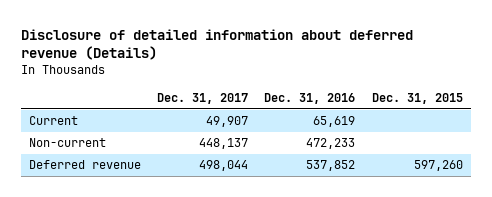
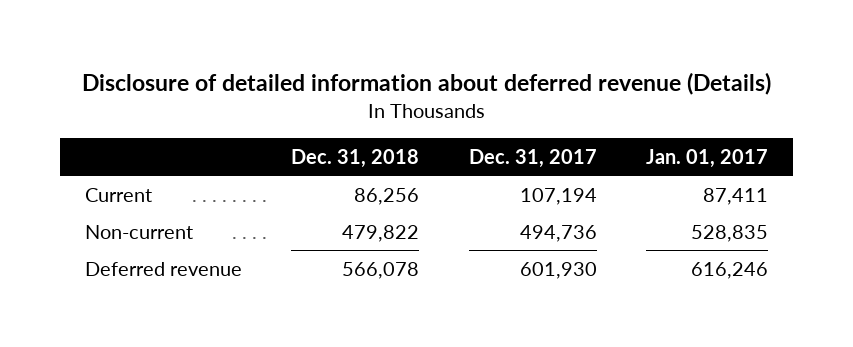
[264,92,356,104] Dec. 31, 2016 -> none
[371,92,463,104] Dec. 31, 2015 -> none
none -> [291,149,420,169] Dec. 31, 2018
none -> [646,149,769,169] Jan. 01, 2017
[206,116,249,128] 49,907 -> [519,187,597,205] 107,194
[199,138,249,150] 448,137 -> [519,224,597,242] 494,736
[199,160,249,172] 498,044 -> [519,261,597,279] 601,930

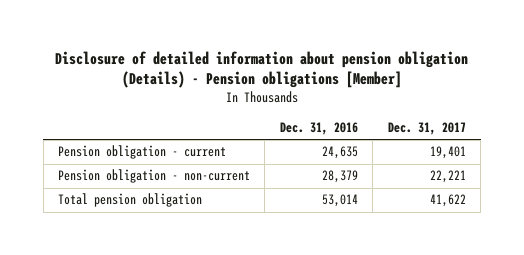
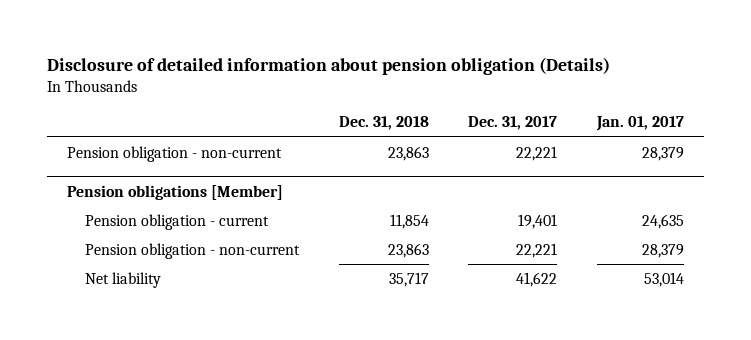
[54,50,468,89] Disclosure of detailed information about pension obligation (Details) - Pension obligations [Member] -> [47,57,611,76] Disclosure of detailed information about pension obligation (Details)
[279,122,358,136] Dec. 31, 2016 -> none
none -> [338,116,429,131] Dec. 31, 2018
none -> [596,116,685,132] Jan. 01, 2017
none -> [67,145,283,162] Pension obligation - non-current
none -> [67,184,284,200] Pension obligations [Member]
[58,193,203,208] Total pension obligation -> [84,271,161,288] Net liability

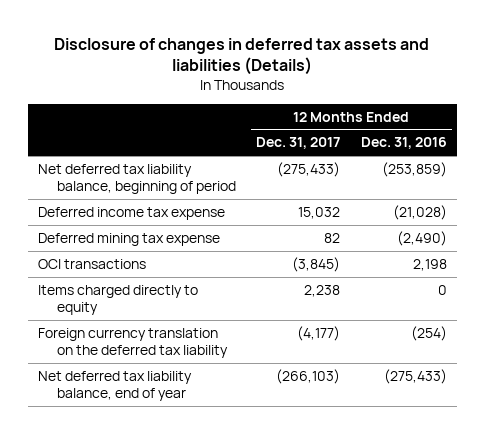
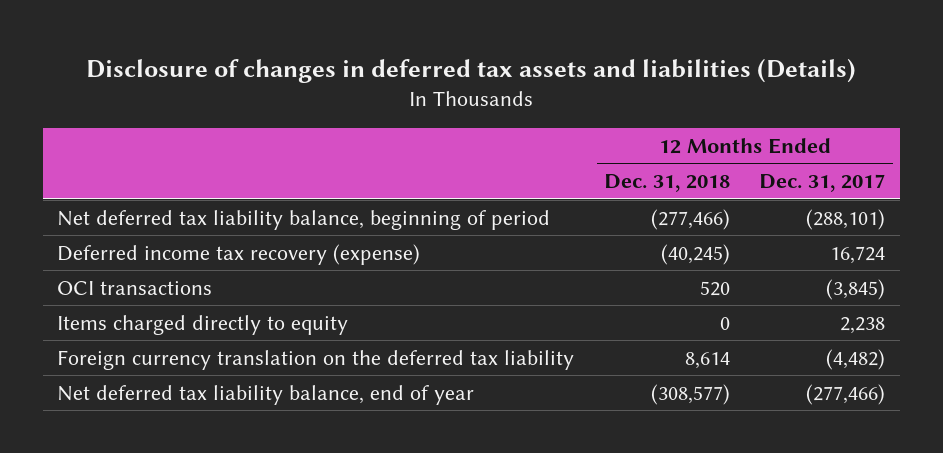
[360,137,447,150] Dec. 31, 2016 -> none
none -> [603,174,730,193] Dec. 31, 2018
[38,232,221,246] Deferred mining tax expense -> none
[277,161,341,177] (275,433) -> [806,208,886,230] (288,101)
[38,206,226,220] Deferred income tax expense -> [57,243,421,265] Deferred income tax recovery (expense)
[298,206,341,219] 15,032 -> [830,245,886,264] 16,724
[297,325,341,341] (4,177) -> [826,348,886,370] (4,482)
[276,368,341,384] (266,103) -> [806,383,886,405] (277,466)

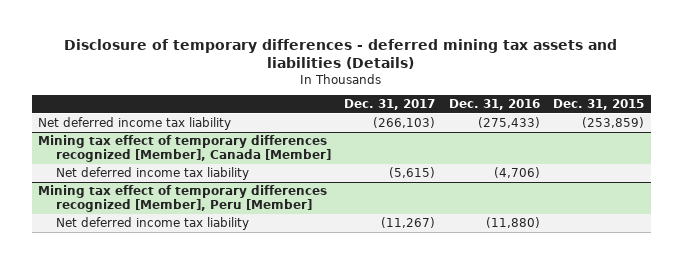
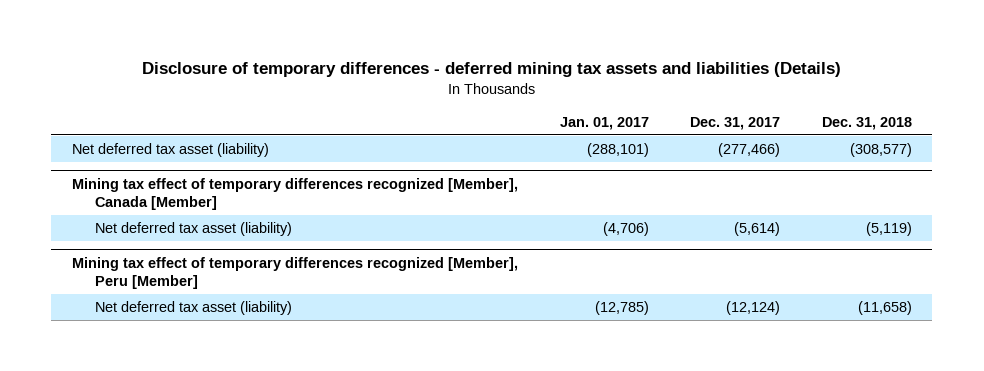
[448,99,540,111] Dec. 31, 2016 -> none
[553,99,645,111] Dec. 31, 2015 -> none
none -> [559,117,649,131] Jan. 01, 2017
none -> [821,117,912,131] Dec. 31, 2018
[38,117,232,131] Net deferred income tax liability -> [72,143,270,158] Net deferred tax asset (liability)
[373,117,436,129] (266,103) -> [718,143,781,158] (277,466)
[55,167,249,181] Net deferred income tax liability -> [95,222,293,237] Net deferred tax asset (liability)
[389,167,436,179] (5,615) -> [734,222,781,237] (5,614)
[55,217,249,231] Net deferred income tax liability -> [95,301,293,316] Net deferred tax asset (liability)
[381,217,436,229] (11,267) -> [726,301,781,316] (12,124)

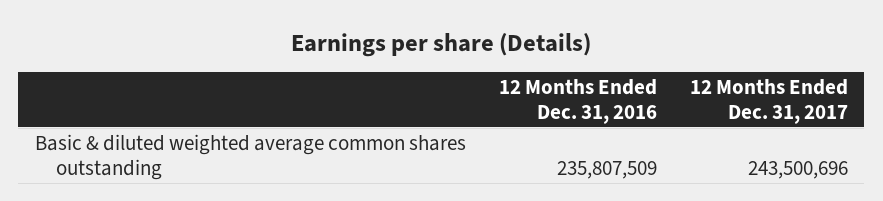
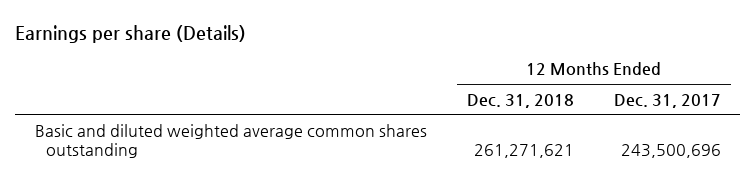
[498,78,657,124] 12 Months Ended Dec. 31, 2016 -> none
none -> [466,93,574,108] Dec. 31, 2018
[34,134,466,180] Basic & diluted weighted average common shares outstanding -> [34,123,427,159] Basic and diluted weighted average common shares outstanding

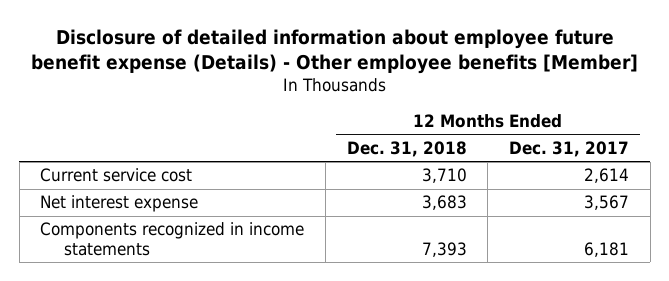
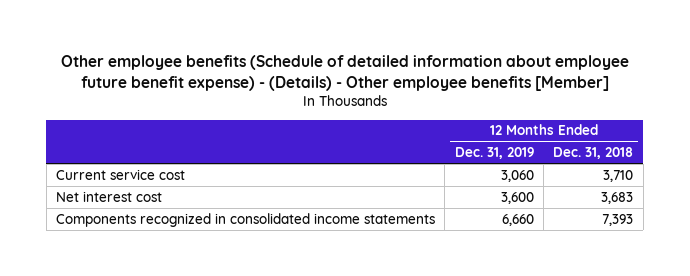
[30,29,638,75] Disclosure of detailed information about employee future benefit expense (Details) - Other employee benefits [Member] -> [60,55,629,92] Other employee benefits (Schedule of detailed information about employee future benefit expense) - (Details) - Other employee benefits [Member]
[509,140,630,157] Dec. 31, 2017 -> none
none -> [454,146,534,159] Dec. 31, 2019
[40,195,199,213] Net interest expense -> [56,190,163,202] Net interest cost
[40,222,305,256] Components recognized in income statements -> [56,212,436,227] Components recognized in consolidated income statements

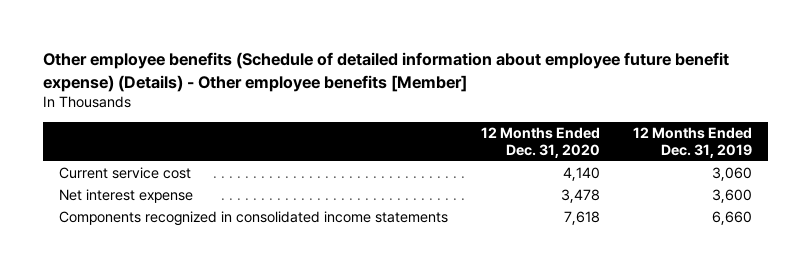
[60,55,629,92] Other employee benefits (Schedule of detailed information about employee future benefit expense) - (Details) - Other employee benefits [Member] -> [42,52,729,92] Other employee benefits (Schedule of detailed information about employee future benefit expense) (Details) - Other employee benefits [Member]
[553,146,634,159] Dec. 31, 2018 -> none
none -> [481,126,601,159] 12 Months Ended Dec. 31, 2020
[56,190,163,202] Net interest cost -> [59,188,194,203] Net interest expense

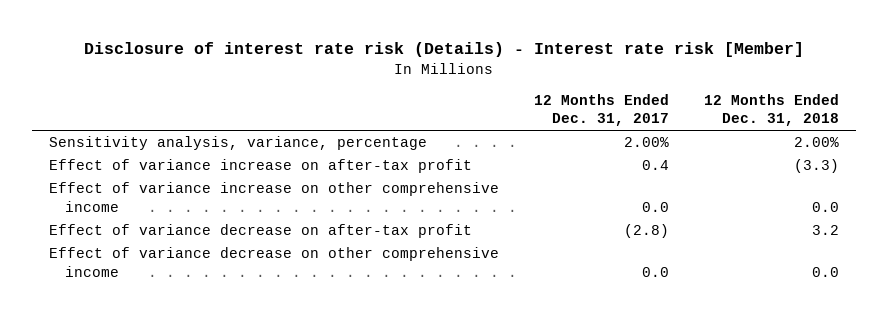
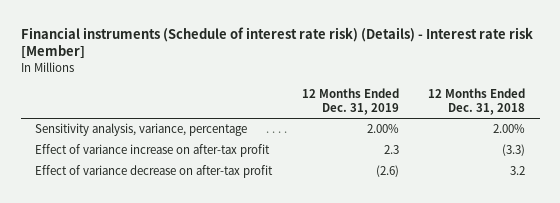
[83,42,804,58] Disclosure of interest rate risk (Details) - Interest rate risk [Member] -> [20,26,533,60] Financial instruments (Schedule of interest rate risk) (Details) - Interest rate risk [Member]
[533,93,669,127] 12 Months Ended Dec. 31, 2017 -> none
none -> [301,87,399,116] 12 Months Ended Dec. 31, 2019
[49,182,500,212] Effect of variance increase on other comprehensive income -> none
[49,247,500,277] Effect of variance decrease on other comprehensive income -> none

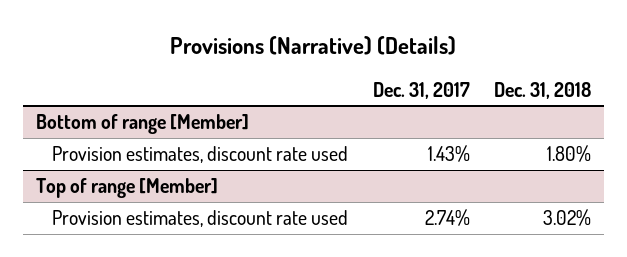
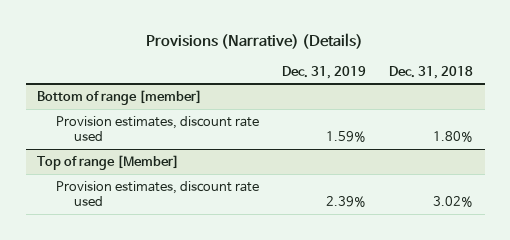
[372,81,470,99] Dec. 31, 2017 -> none
none -> [281,65,366,79] Dec. 31, 2019
[35,113,249,134] Bottom of range [Member] -> [37,90,203,106] Bottom of range [member]

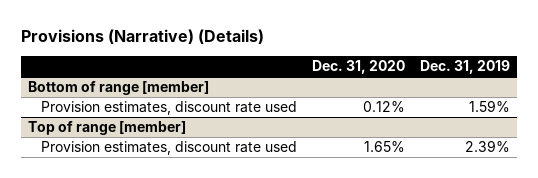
[388,65,473,79] Dec. 31, 2018 -> none
none -> [311,60,405,75] Dec. 31, 2020
[37,155,180,171] Top of range [Member] -> [27,121,186,136] Top of range [member]

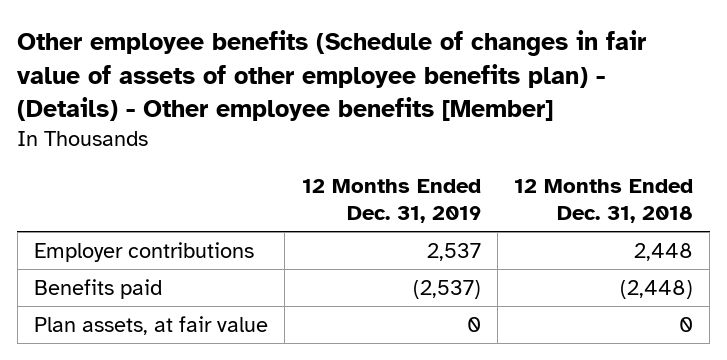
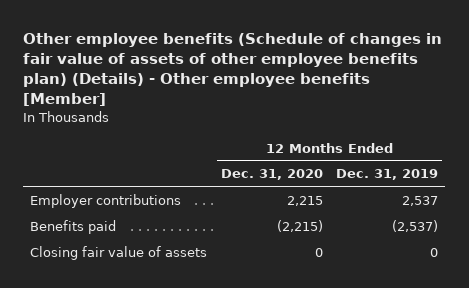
[17,30,647,121] Other employee benefits (Schedule of changes in fair value of assets of other employee benefits plan) - (Details) - Other employee benefits [Member] -> [23,32,443,107] Other employee benefits (Schedule of changes in fair value of assets of other employee benefits plan) (Details) - Other employee benefits [Member]
[514,178,694,223] 12 Months Ended Dec. 31, 2018 -> none
none -> [220,169,323,181] Dec. 31, 2020
[34,315,269,335] Plan assets, at fair value -> [30,245,208,260] Closing fair value of assets

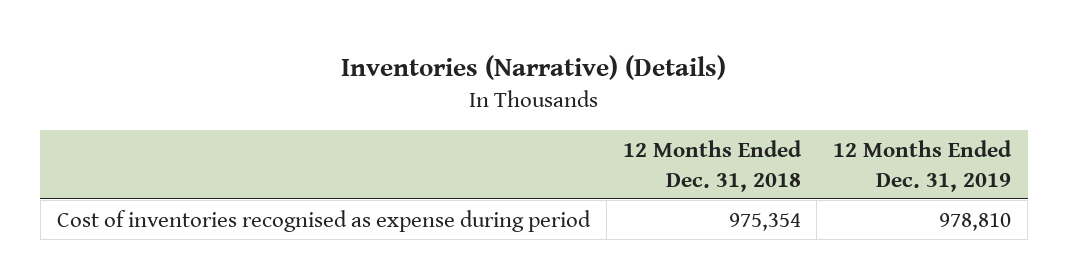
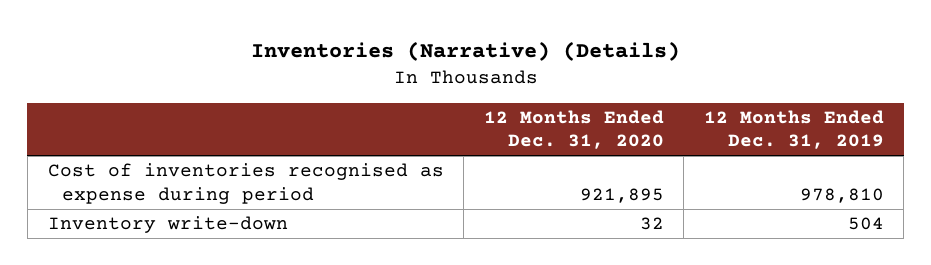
[622,139,802,192] 12 Months Ended Dec. 31, 2018 -> none
none -> [483,109,664,150] 12 Months Ended Dec. 31, 2020
none -> [47,216,288,234] Inventory write-down

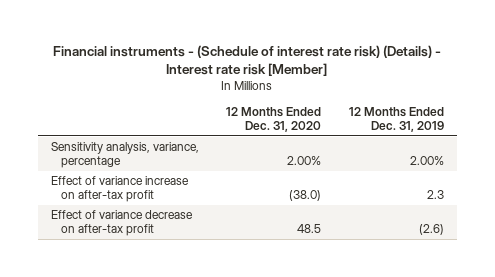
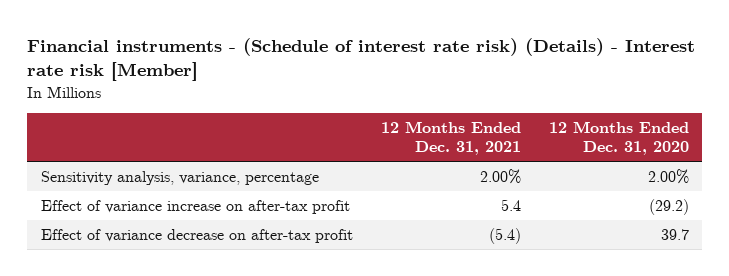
[348,106,444,133] 12 Months Ended Dec. 31, 2019 -> none
none -> [380,121,521,156] 12 Months Ended Dec. 31, 2021
[289,190,322,202] (38.0) -> [648,199,689,216] (29.2)
[297,224,322,234] 48.5 -> [660,229,689,241] 39.7

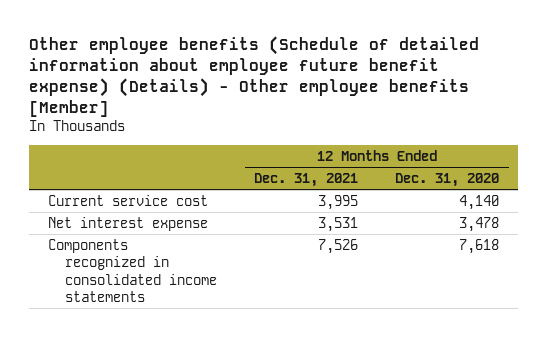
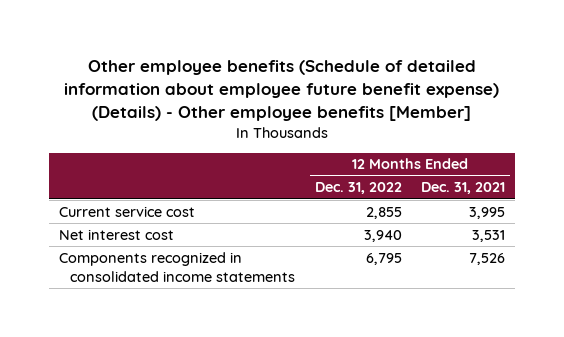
[395,173,500,188] Dec. 31, 2020 -> none
none -> [314,182,402,195] Dec. 31, 2022
[47,216,208,231] Net interest expense -> [59,228,175,240] Net interest cost

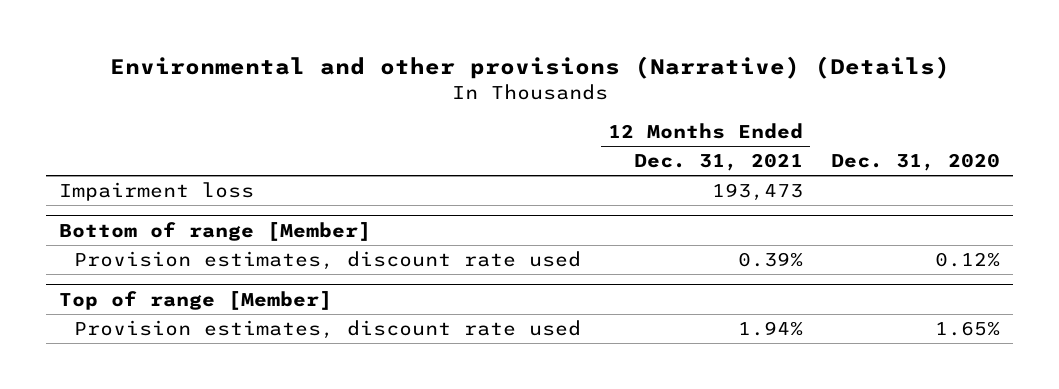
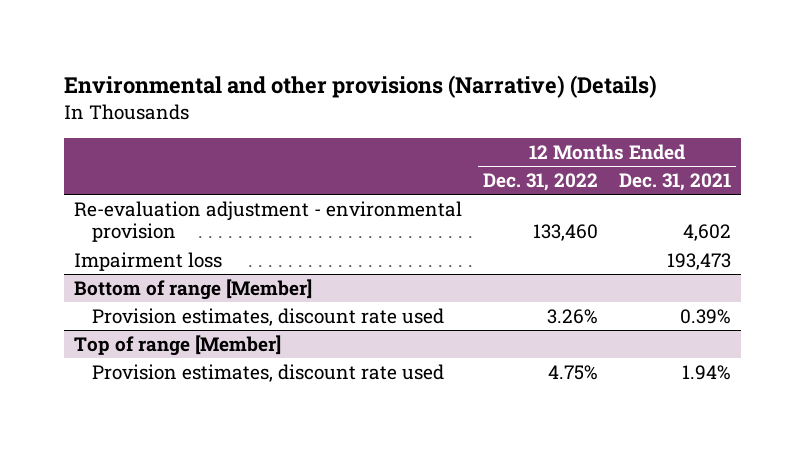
[830,153,1000,172] Dec. 31, 2020 -> none
none -> [482,173,598,192] Dec. 31, 2022
none -> [74,200,463,243] Re-evaluation adjustment - environmental provision

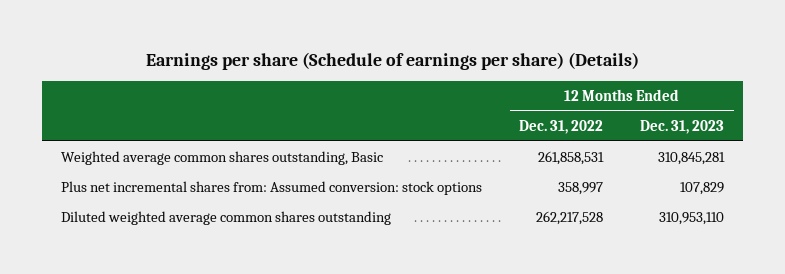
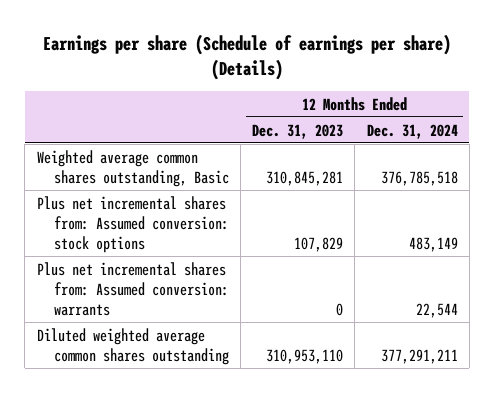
[519,119,604,134] Dec. 31, 2022 -> none
none -> [366,123,458,139] Dec. 31, 2024
none -> [36,261,229,317] Plus net incremental shares from: Assumed conversion: warrants

